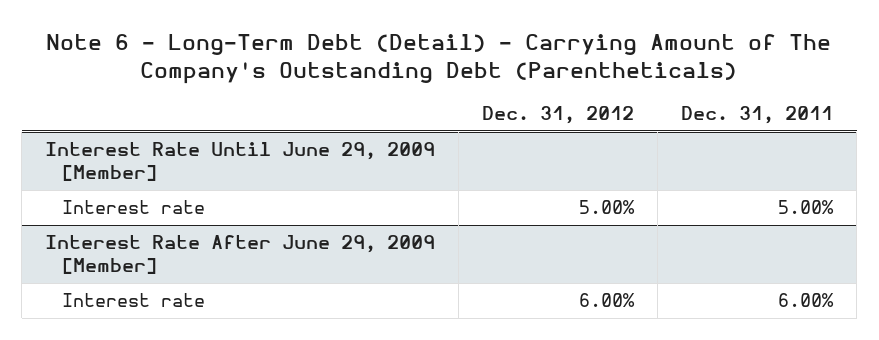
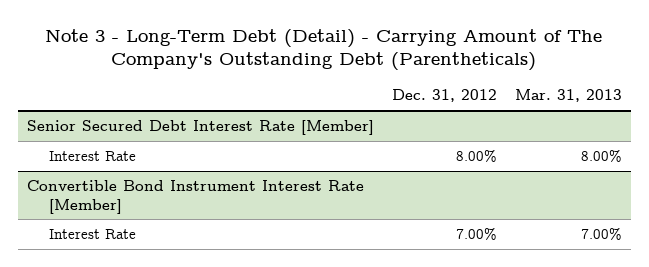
[46,33,832,84] Note 6 - Long-Term Debt (Detail) - Carrying Amount of The Company's Outstanding Debt (Parentheticals) -> [45,28,603,72] Note 3 - Long-Term Debt (Detail) - Carrying Amount of The Company's Outstanding Debt (Parentheticals)
[681,105,834,124] Dec. 31, 2011 -> none
none -> [514,89,622,103] Mar. 31, 2013
[45,142,436,182] Interest Rate Until June 29, 2009 [Member] -> none
[45,235,436,275] Interest Rate After June 29, 2009 [Member] -> none
none -> [27,120,375,136] Senior Secured Debt Interest Rate [Member]
[61,200,205,215] Interest rate -> [48,151,136,162] Interest Rate
[579,200,636,215] 5.00% -> [455,149,497,163] 8.00%
none -> [27,180,365,214] Convertible Bond Instrument Interest Rate [Member]
[61,293,205,308] Interest rate -> [48,229,136,240] Interest Rate
[579,293,636,308] 6.00% -> [455,227,497,241] 7.00%

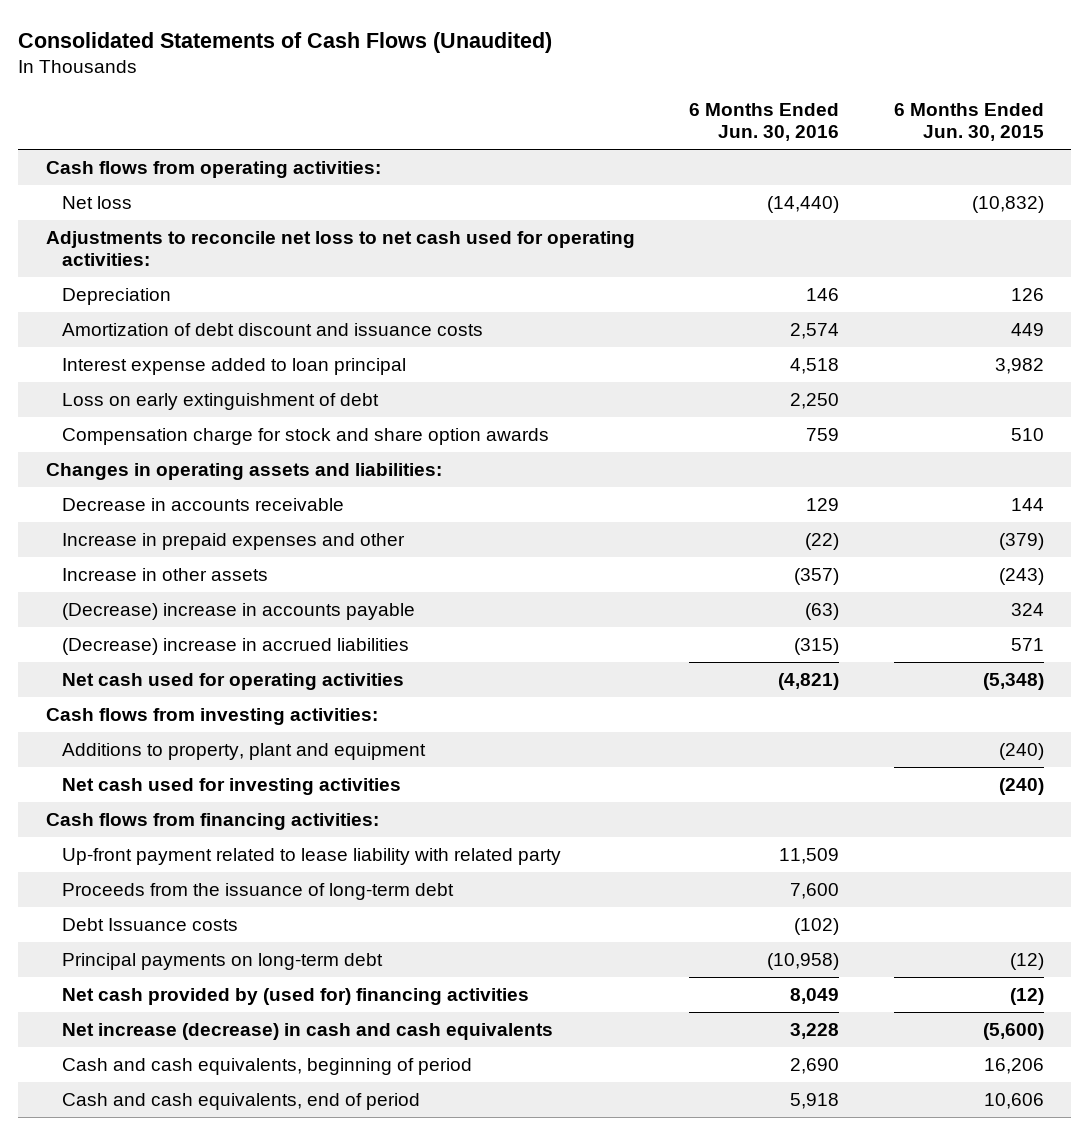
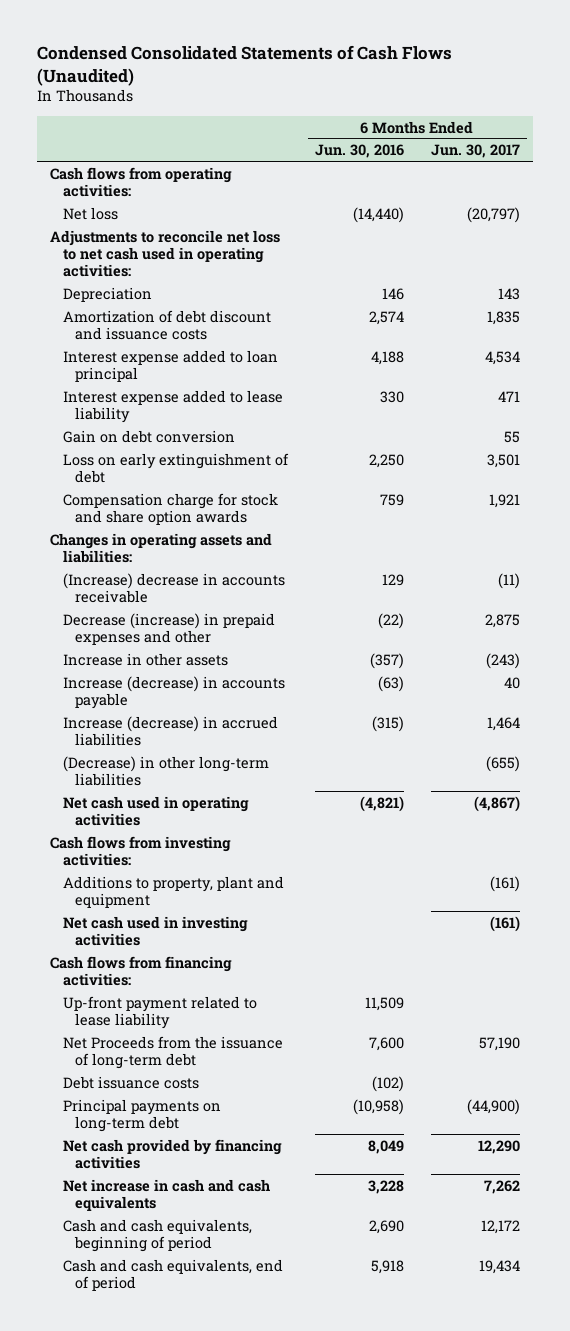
[18,31,553,53] Consolidated Statements of Cash Flows (Unaudited) -> [36,45,452,86] Condensed Consolidated Statements of Cash Flows (Unaudited)
[893,102,1044,142] 6 Months Ended Jun. 30, 2015 -> none
none -> [430,144,520,159] Jun. 30, 2017
[45,231,635,267] Adjustments to reconcile net loss to net cash used for operating activities: -> [50,229,281,277] Adjustments to reconcile net loss to net cash used in operating activities:
[790,358,840,375] 4,518 -> [370,350,404,365] 4,188
none -> [62,389,283,423] Interest expense added to lease liability
none -> [62,429,235,443] Gain on debt conversion
[61,498,344,512] Decrease in accounts receivable -> [62,572,285,603] (Increase) decrease in accounts receivable
[61,533,405,551] Increase in prepaid expenses and other -> [62,612,275,645] Decrease (increase) in prepaid expenses and other
[61,603,415,621] (Decrease) increase in accounts payable -> [62,675,285,709] Increase (decrease) in accounts payable
[61,638,409,656] (Decrease) increase in accrued liabilities -> [62,715,278,746] Increase (decrease) in accrued liabilities
none -> [62,755,269,786] (Decrease) in other long-term liabilities
[61,673,404,691] Net cash used for operating activities -> [62,795,249,826] Net cash used in operating activities
[61,778,401,796] Net cash used for investing activities -> [62,915,248,946] Net cash used in investing activities
[61,848,561,866] Up-front payment related to lease liability with related party -> [62,995,257,1029] Up-front payment related to lease liability
[61,883,454,901] Proceeds from the issuance of long-term debt -> [62,1035,283,1069] Net Proceeds from the issuance of long-term debt
[61,918,238,932] Debt Issuance costs -> [62,1075,199,1089] Debt issuance costs
[61,988,529,1006] Net cash provided by (used for) financing activities -> [62,1138,282,1169] Net cash provided by financing activities
[61,1023,553,1041] Net increase (decrease) in cash and cash equivalents -> [62,1178,270,1211] Net increase in cash and cash equivalents

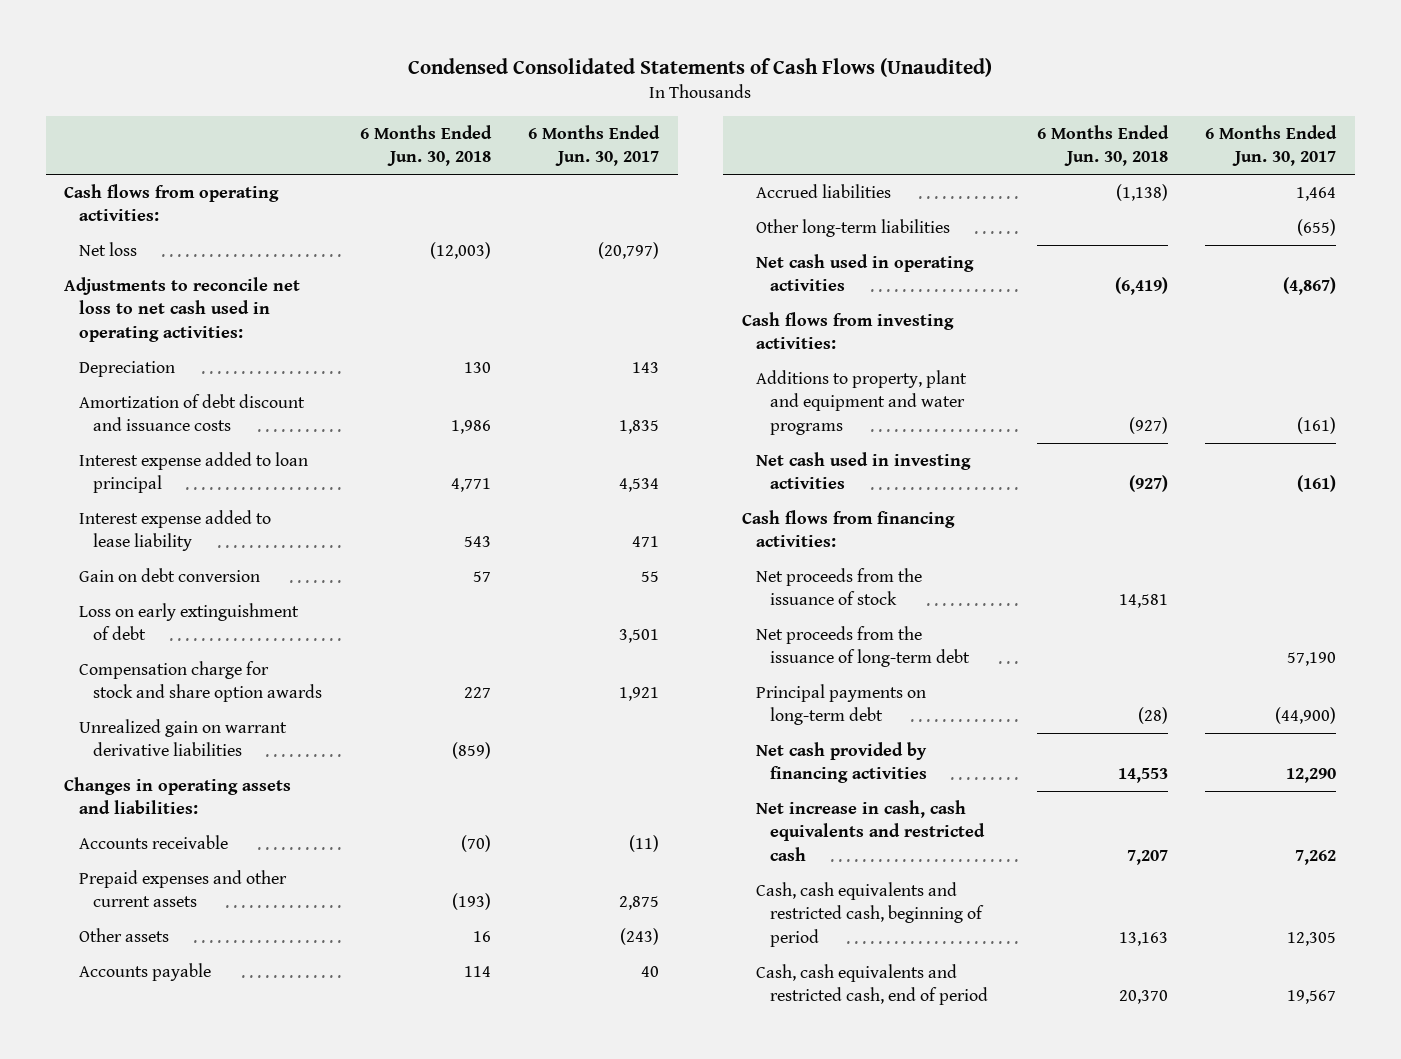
[314,144,404,159] Jun. 30, 2016 -> none
none -> [359,124,492,167] 6 Months Ended Jun. 30, 2018
none -> [78,719,287,757] Unrealized gain on warrant derivative liabilities
[62,572,285,603] (Increase) decrease in accounts receivable -> [78,835,228,850] Accounts receivable
[62,612,275,645] Decrease (increase) in prepaid expenses and other -> [78,870,287,908] Prepaid expenses and other current assets
[62,652,228,666] Increase in other assets -> [78,928,169,943] Other assets
[62,675,285,709] Increase (decrease) in accounts payable -> [78,963,211,982] Accounts payable
[62,715,278,746] Increase (decrease) in accrued liabilities -> [755,184,891,199] Accrued liabilities
[62,755,269,786] (Decrease) in other long-term liabilities -> [755,219,950,238] Other long-term liabilities
[62,875,284,908] Additions to property, plant and equipment -> [755,370,967,435] Additions to property, plant and equipment and water programs
[62,995,257,1029] Up-front payment related to lease liability -> none
[62,1075,199,1089] Debt issuance costs -> none
none -> [755,568,922,606] Net proceeds from the issuance of stock
[62,1035,283,1069] Net Proceeds from the issuance of long-term debt -> [755,626,971,668] Net proceeds from the issuance of long-term debt
[62,1178,270,1211] Net increase in cash and cash equivalents -> [755,800,986,861] Net increase in cash, cash equivalents and restricted cash
[62,1218,252,1252] Cash and cash equivalents, beginning of period -> [755,882,985,947] Cash, cash equivalents and restricted cash, beginning of period
[480,1219,520,1234] 12,172 -> [1287,931,1337,946] 12,305
[62,1258,283,1291] Cash and cash equivalents, end of period -> [755,964,989,1006] Cash, cash equivalents and restricted cash, end of period
[478,1259,520,1274] 19,434 -> [1287,990,1337,1005] 19,567

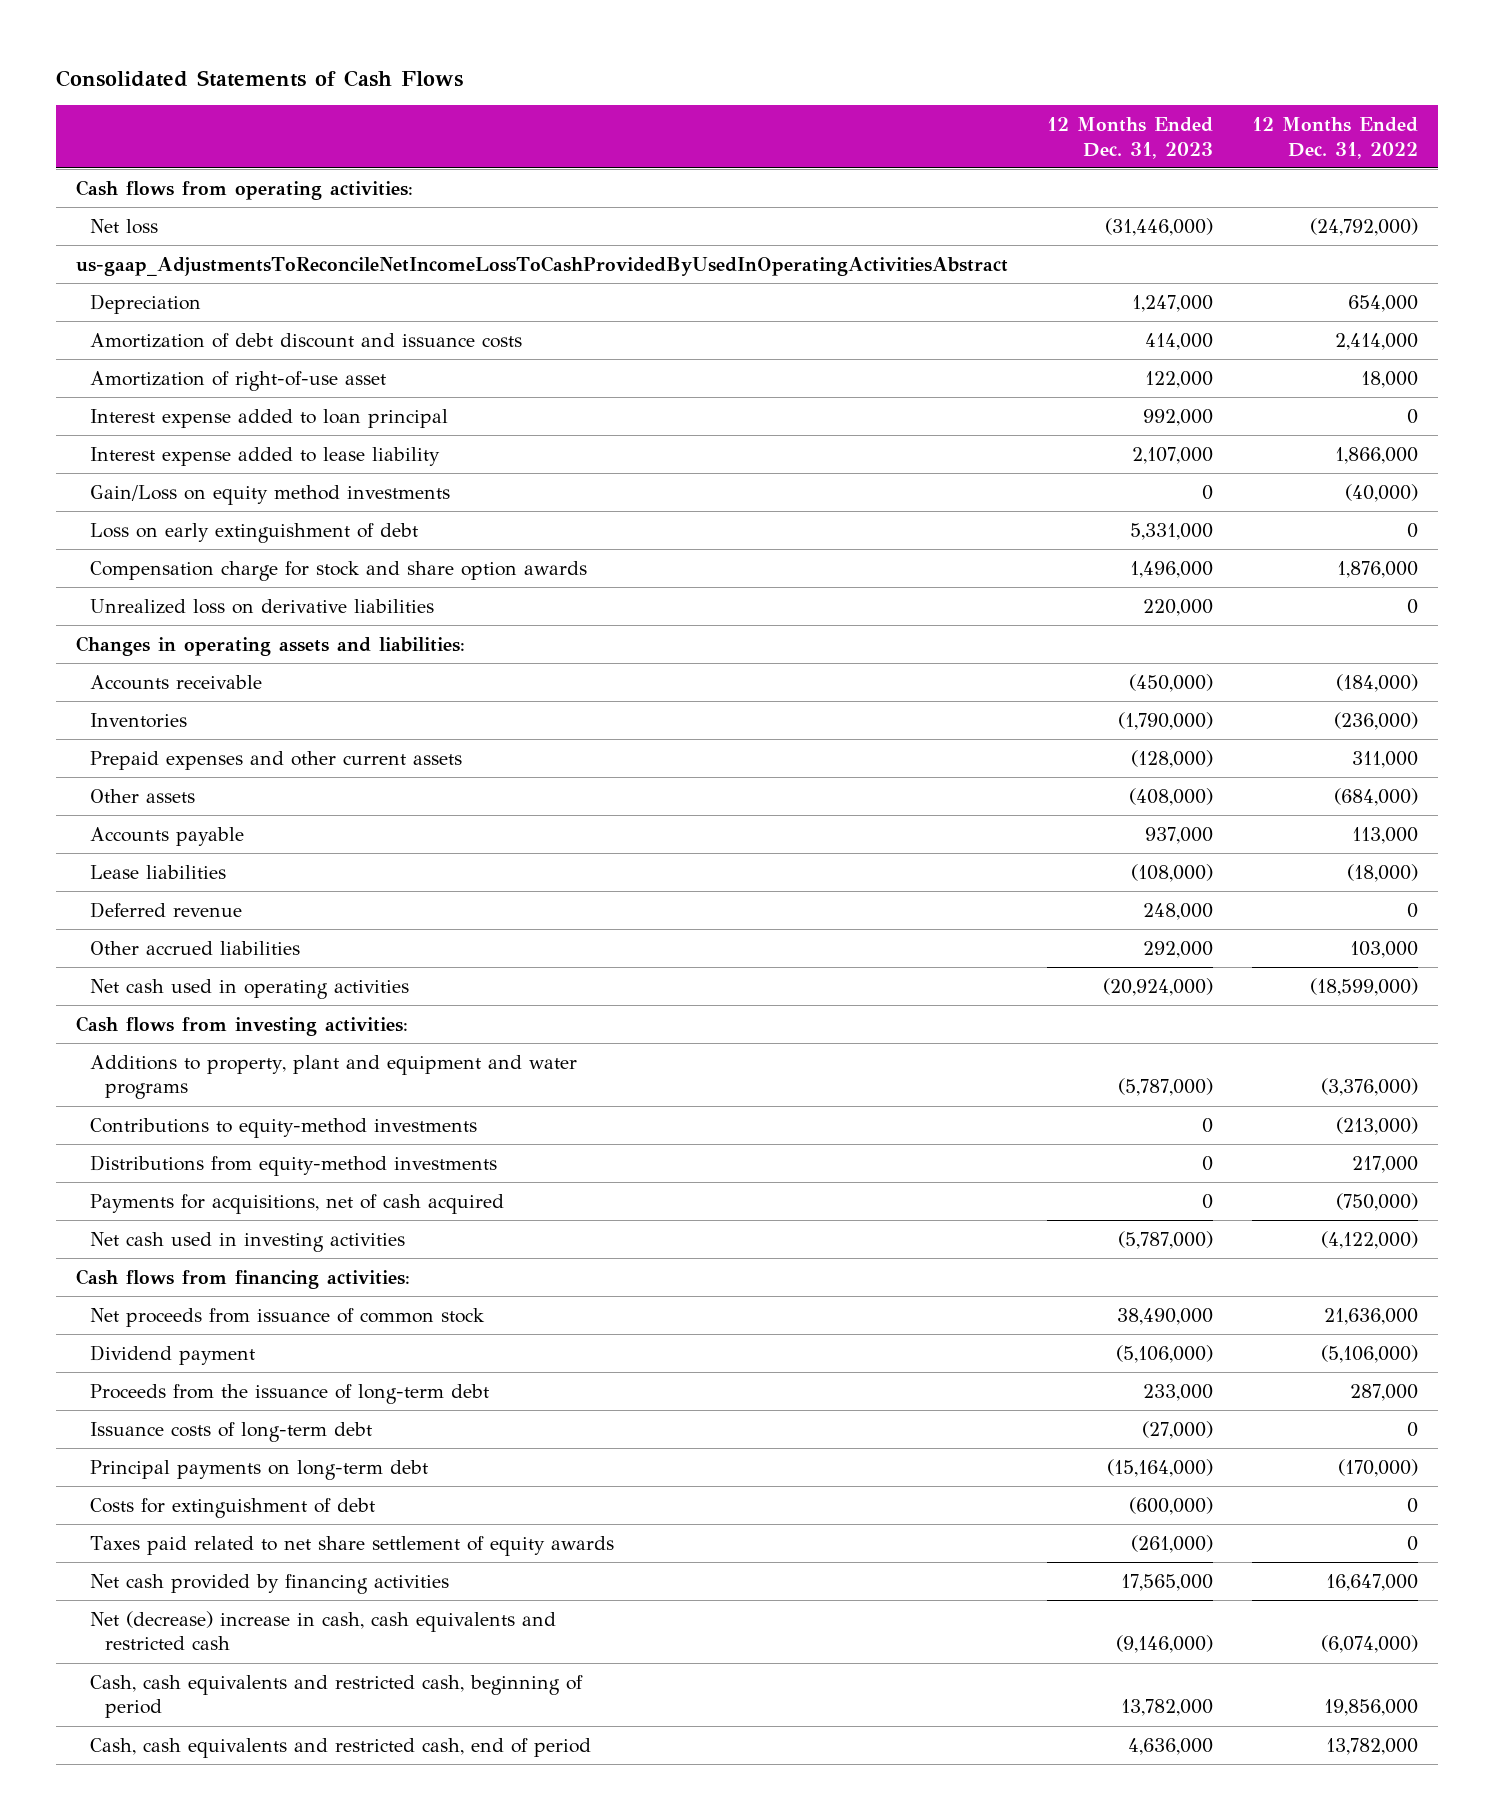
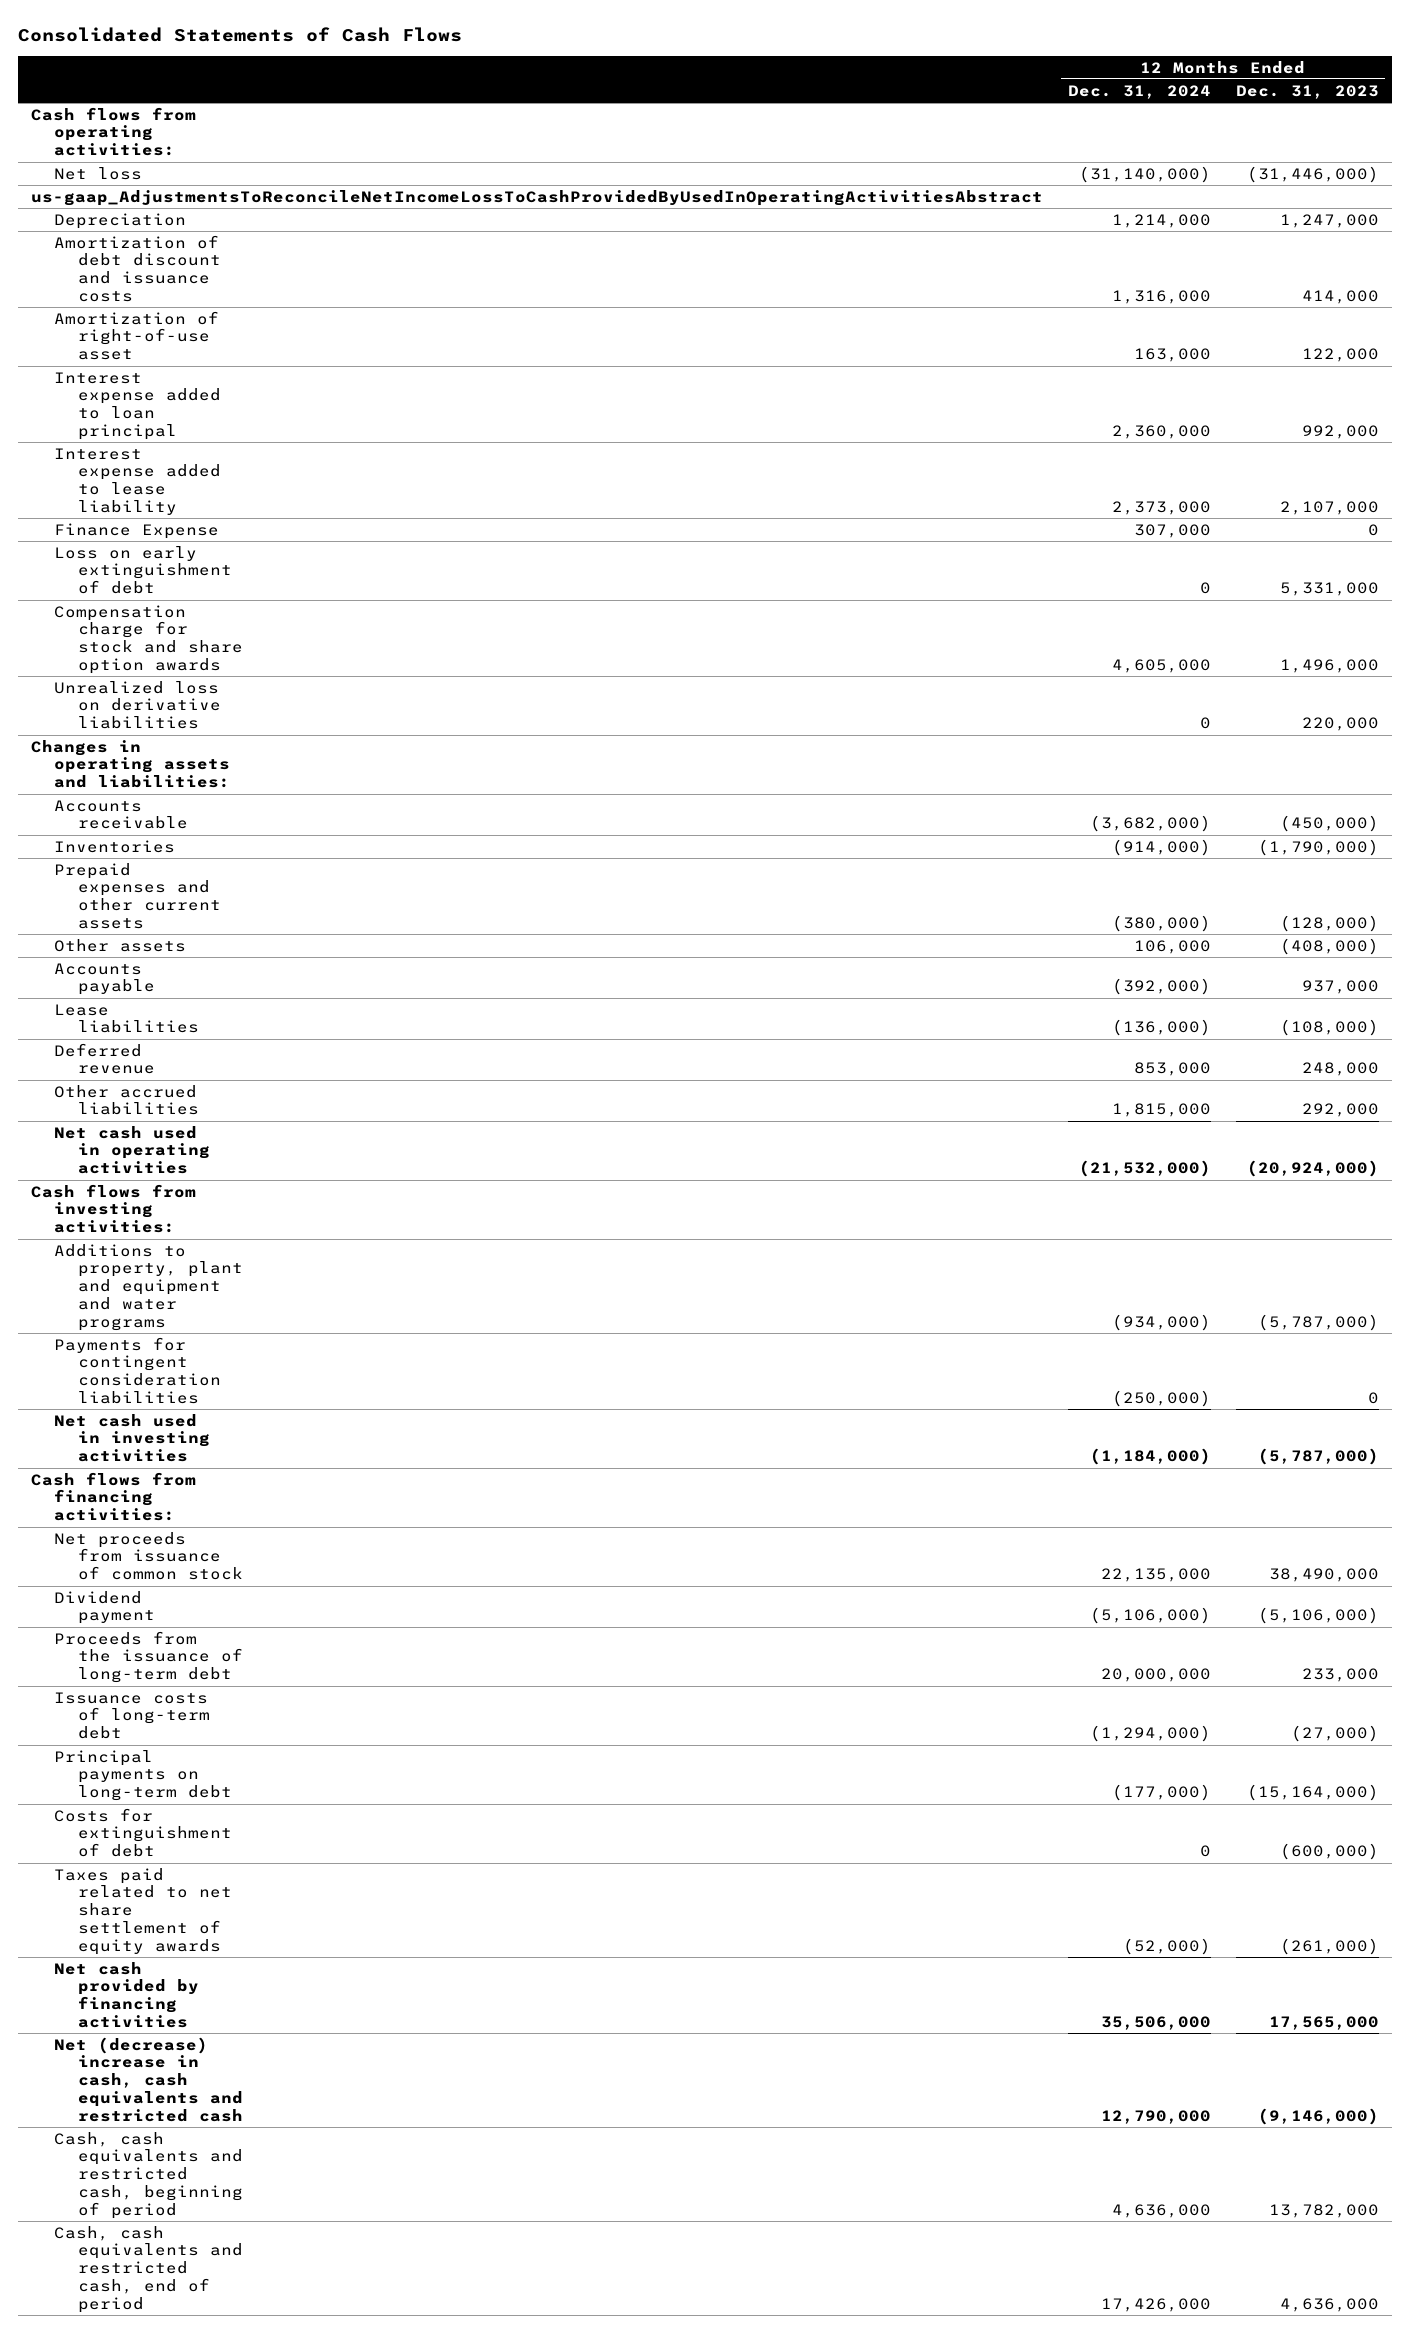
[1252,116,1419,159] 12 Months Ended Dec. 31, 2022 -> none
none -> [1067,84,1211,99] Dec. 31, 2024
[90,484,451,505] Gain/Loss on equity method investments -> none
none -> [54,522,220,539] Finance Expense
[90,1117,478,1138] Contributions to equity-method investments -> none
[90,1154,498,1176] Distributions from equity-method investments -> none
[90,1193,505,1214] Payments for acquisitions, net of cash acquired -> none
none -> [54,1336,221,1405] Payments for contingent consideration liabilities

